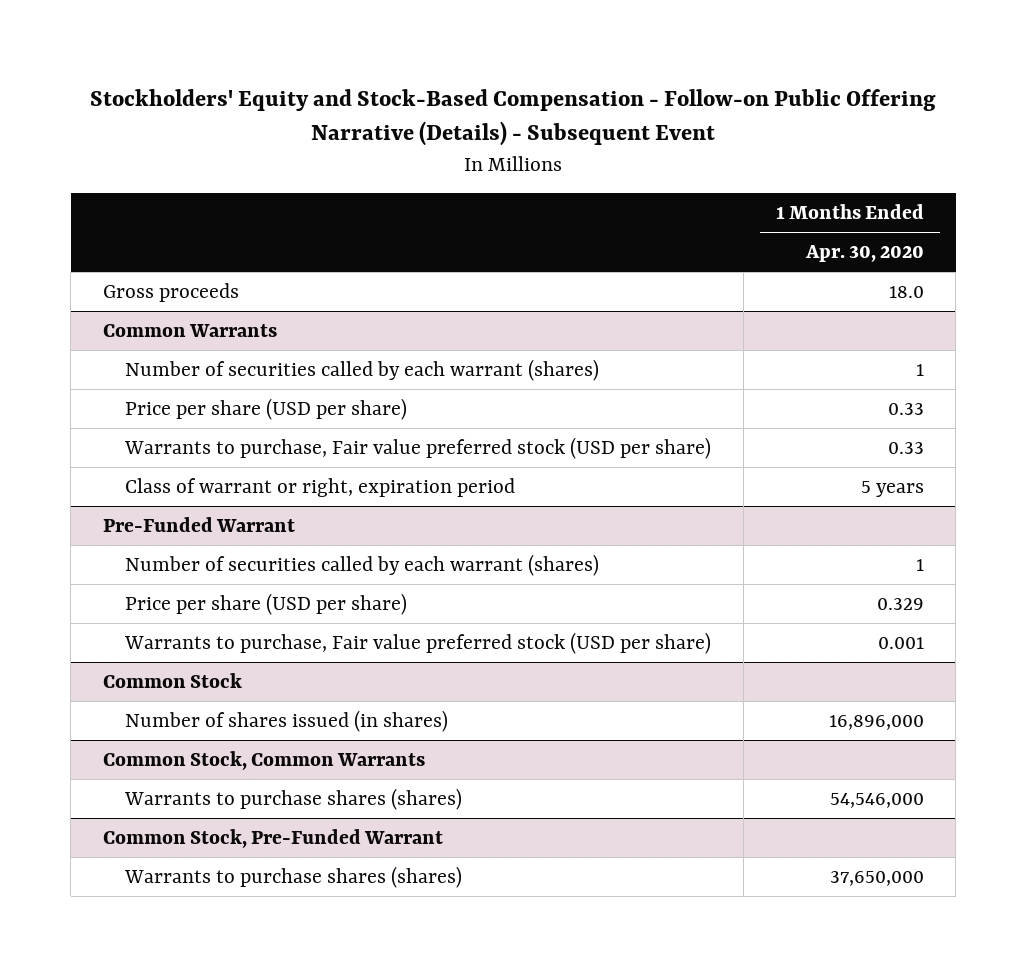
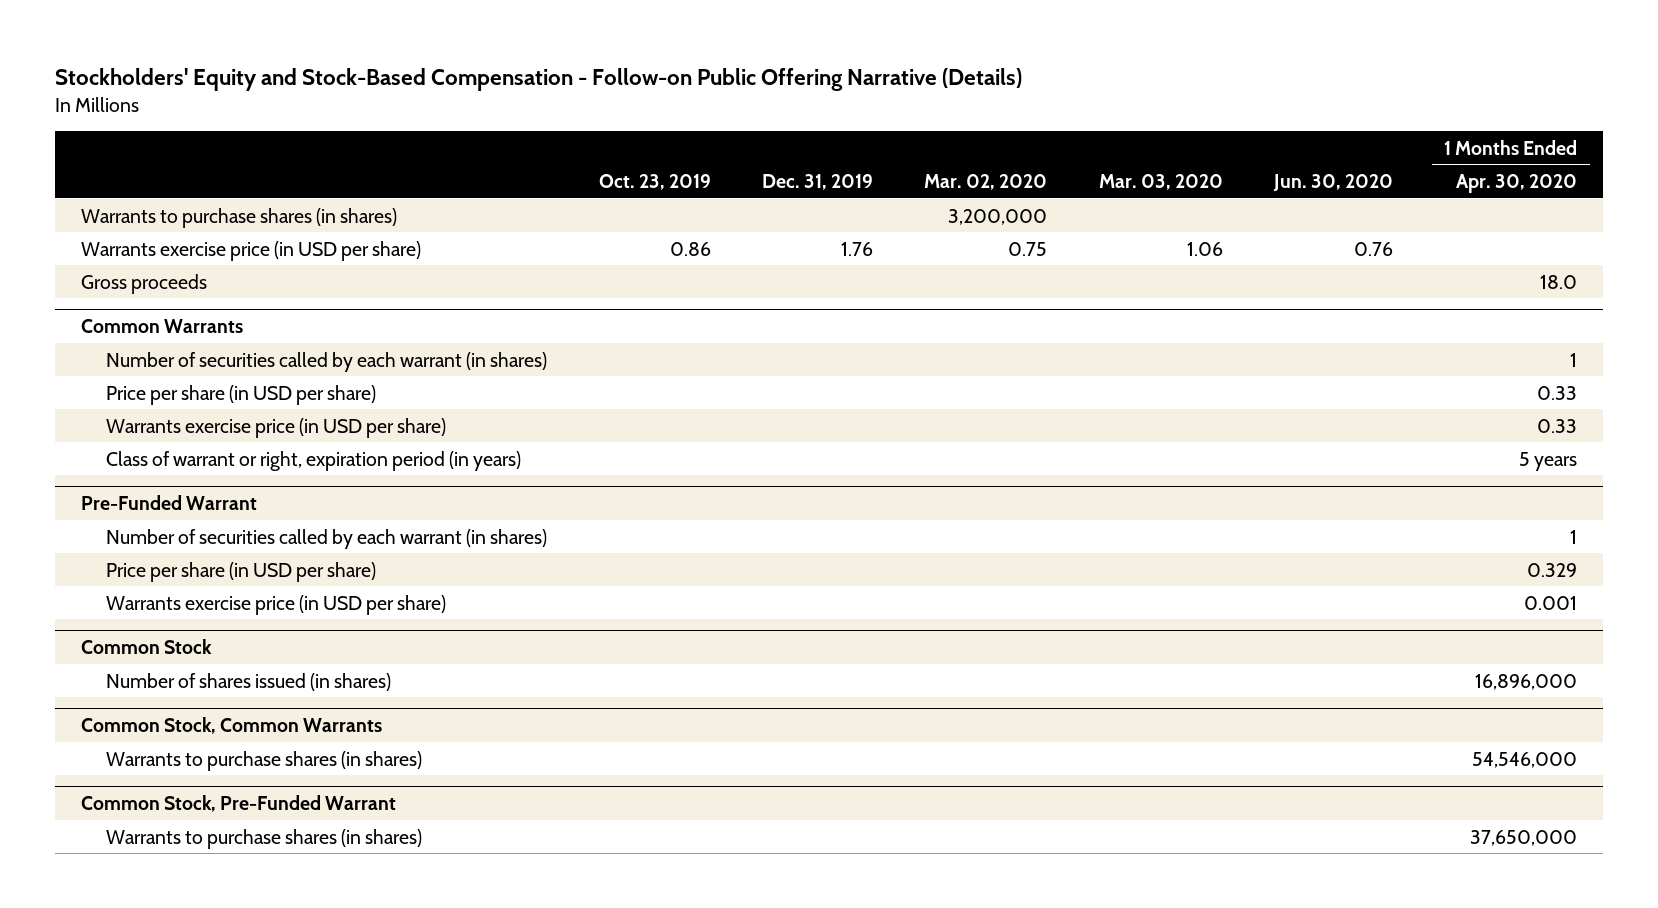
[90,88,937,147] Stockholders' Equity and Stock-Based Compensation - Follow-on Public Offering Narrative (Details) - Subsequent Event -> [55,68,1023,92] Stockholders' Equity and Stock-Based Compensation - Follow-on Public Offering Narrative (Details)
none -> [598,174,711,191] Oct. 23, 2019
none -> [762,174,874,191] Dec. 31, 2019
none -> [924,174,1048,191] Mar. 02, 2020
none -> [1098,174,1223,191] Mar. 03, 2020
none -> [1273,174,1394,192] Jun. 30, 2020
none -> [80,207,397,228] Warrants to purchase shares (in shares)
none -> [80,240,421,261] Warrants exercise price (in USD per share)
[125,358,600,381] Number of securities called by each warrant (shares) -> [106,351,548,372] Number of securities called by each warrant (in shares)
[125,397,408,420] Price per share (USD per share) -> [106,384,377,405] Price per share (in USD per share)
[124,436,712,459] Warrants to purchase, Fair value preferred stock (USD per share) -> [106,417,447,438] Warrants exercise price (in USD per share)
[125,477,516,497] Class of warrant or right, expiration period -> [106,450,522,471] Class of warrant or right, expiration period (in years)
[125,553,600,576] Number of securities called by each warrant (shares) -> [106,528,548,549] Number of securities called by each warrant (in shares)
[125,592,408,615] Price per share (USD per share) -> [106,561,377,582] Price per share (in USD per share)
[124,631,712,654] Warrants to purchase, Fair value preferred stock (USD per share) -> [106,594,447,615] Warrants exercise price (in USD per share)
[124,787,463,810] Warrants to purchase shares (shares) -> [106,750,423,771] Warrants to purchase shares (in shares)
[124,865,463,888] Warrants to purchase shares (shares) -> [106,828,423,849] Warrants to purchase shares (in shares)

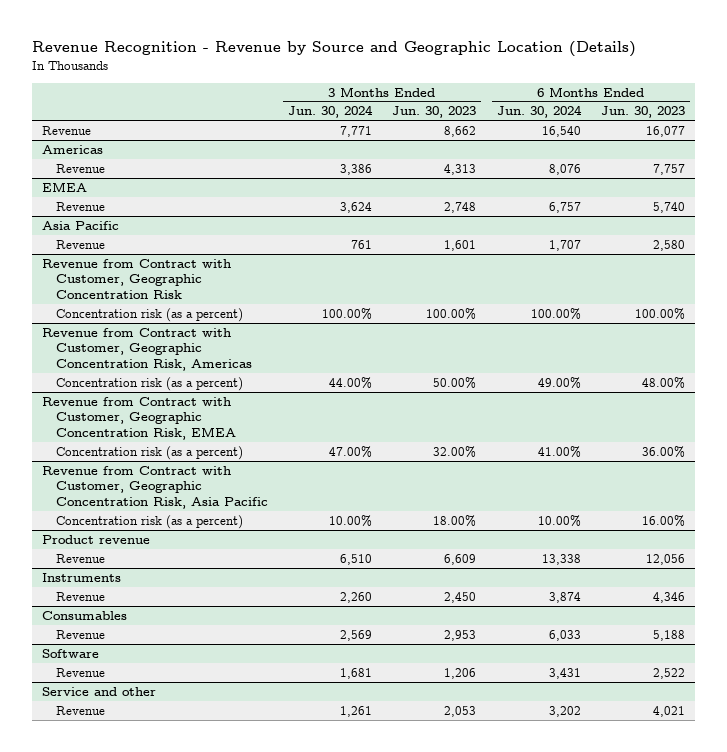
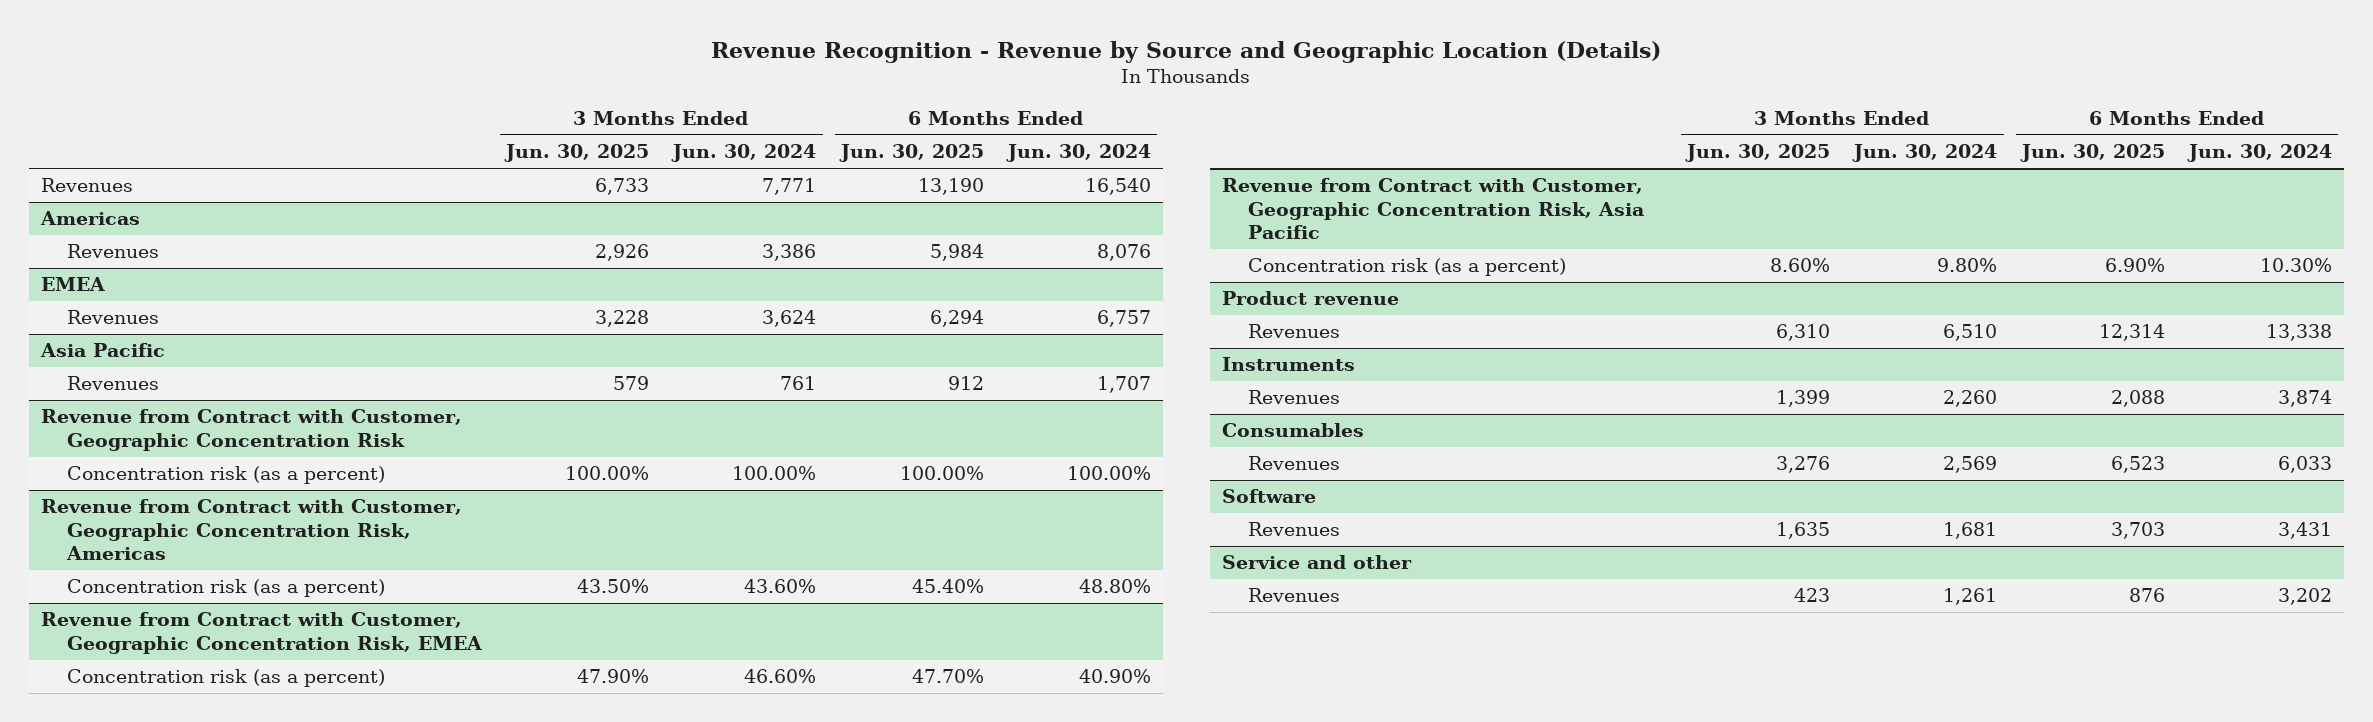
[392,106,477,119] Jun. 30, 2023 -> none
[600,106,685,119] Jun. 30, 2023 -> none
none -> [504,144,650,163] Jun. 30, 2025
none -> [838,144,984,163] Jun. 30, 2025
[42,125,92,135] Revenue -> [40,178,133,193] Revenues
[56,163,106,173] Revenue -> [67,244,160,259] Revenues
[56,201,106,211] Revenue -> [67,310,160,325] Revenues
[56,239,106,249] Revenue -> [67,376,160,391] Revenues
[329,376,373,389] 44.00% -> [744,579,817,594] 43.60%
[537,376,581,389] 49.00% -> [1078,579,1151,594] 48.80%
[329,445,373,458] 47.00% -> [744,669,817,684] 46.60%
[537,445,581,458] 41.00% -> [1078,669,1151,684] 40.90%
[329,514,373,527] 10.00% -> [1937,258,1998,273] 9.80%
[537,514,581,527] 10.00% -> [2259,258,2332,273] 10.30%
[56,553,106,563] Revenue -> [1248,324,1341,339] Revenues
[56,591,106,601] Revenue -> [1248,390,1341,405] Revenues
[56,629,106,639] Revenue -> [1248,456,1341,471] Revenues
[56,667,106,677] Revenue -> [1248,522,1341,537] Revenues
[56,705,106,715] Revenue -> [1248,588,1341,603] Revenues

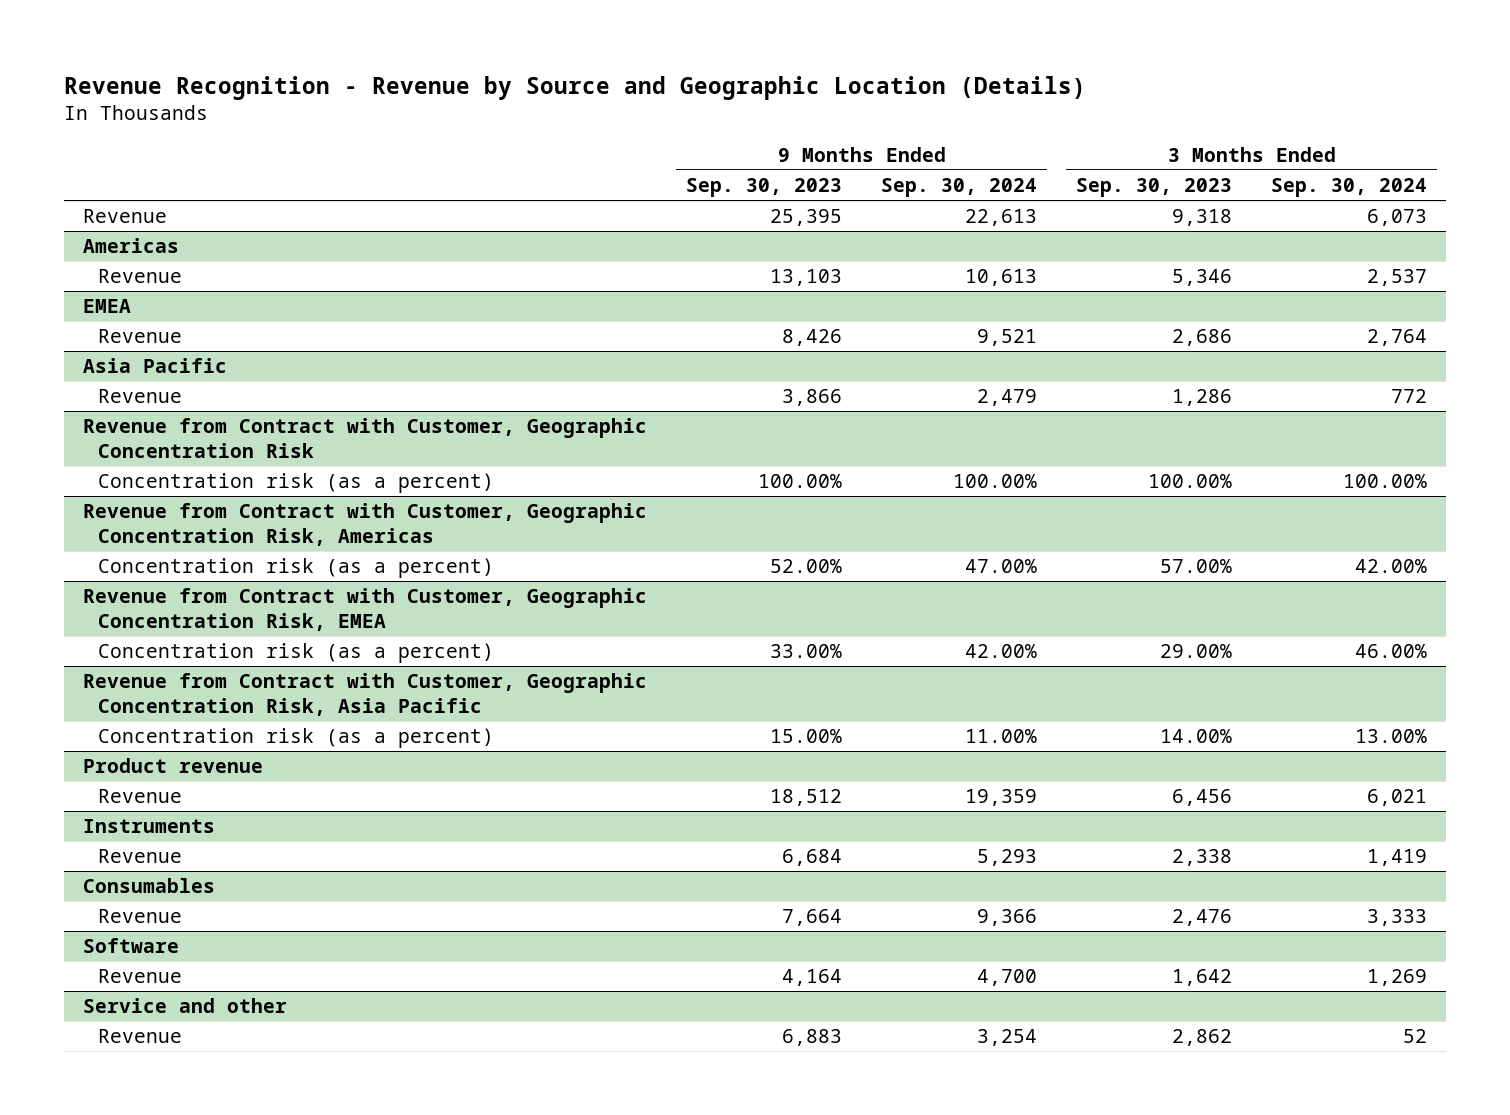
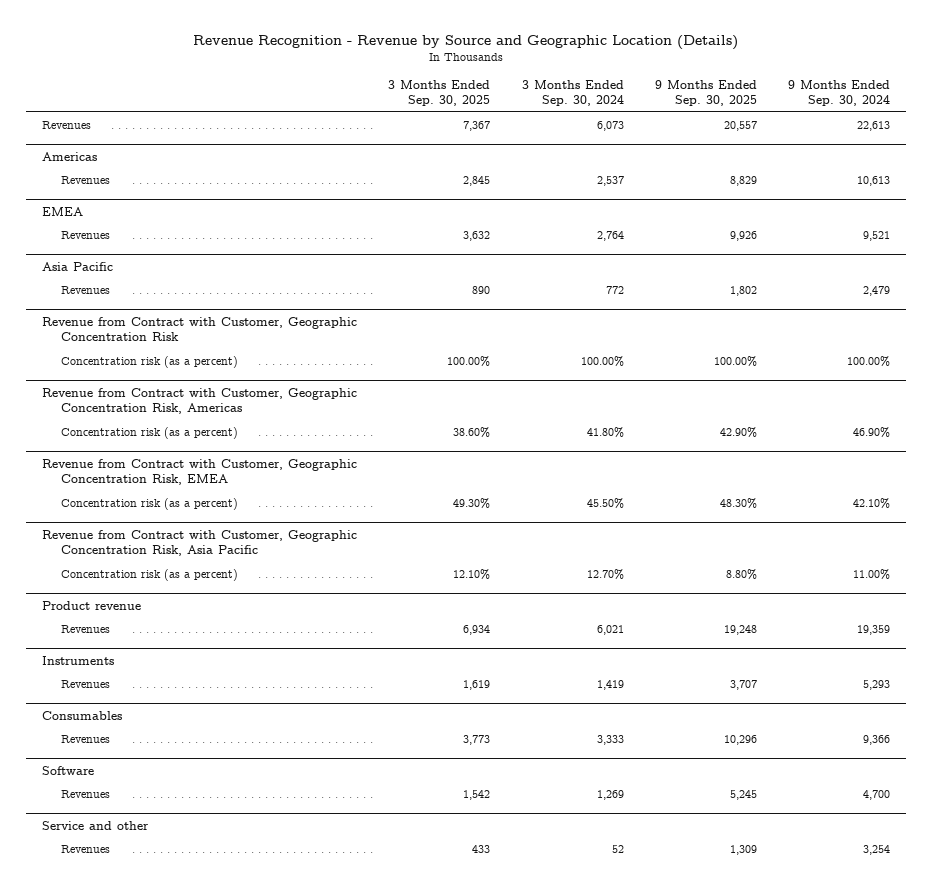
[686,178,843,198] Sep. 30, 2023 -> none
[1076,178,1233,198] Sep. 30, 2023 -> none
none -> [388,79,491,107] 3 Months Ended Sep. 30, 2025
none -> [654,79,757,107] 9 Months Ended Sep. 30, 2025
[83,209,168,224] Revenue -> [42,120,92,129] Revenues
[98,269,183,284] Revenue -> [60,175,110,184] Revenues
[98,329,183,344] Revenue -> [60,230,110,239] Revenues
[98,389,183,404] Revenue -> [60,285,110,294] Revenues
[965,559,1038,574] 47.00% -> [853,426,891,438] 46.90%
[1354,559,1427,574] 42.00% -> [586,426,624,438] 41.80%
[965,644,1038,659] 42.00% -> [853,497,891,509] 42.10%
[1354,644,1427,659] 46.00% -> [586,497,624,509] 45.50%
[1354,729,1427,744] 13.00% -> [586,568,624,580] 12.70%
[98,789,183,804] Revenue -> [60,624,110,633] Revenues
[98,849,183,864] Revenue -> [60,679,110,688] Revenues
[98,909,183,924] Revenue -> [60,734,110,743] Revenues
[98,969,183,984] Revenue -> [60,789,110,798] Revenues
[98,1029,183,1044] Revenue -> [60,844,110,853] Revenues

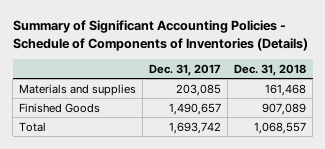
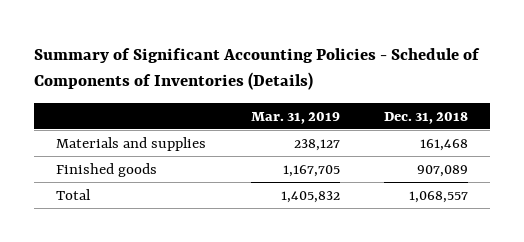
[149,63,222,76] Dec. 31, 2017 -> none
none -> [250,111,340,124] Mar. 31, 2019
[19,102,101,113] Finished Goods -> [56,162,158,177] Finished goods

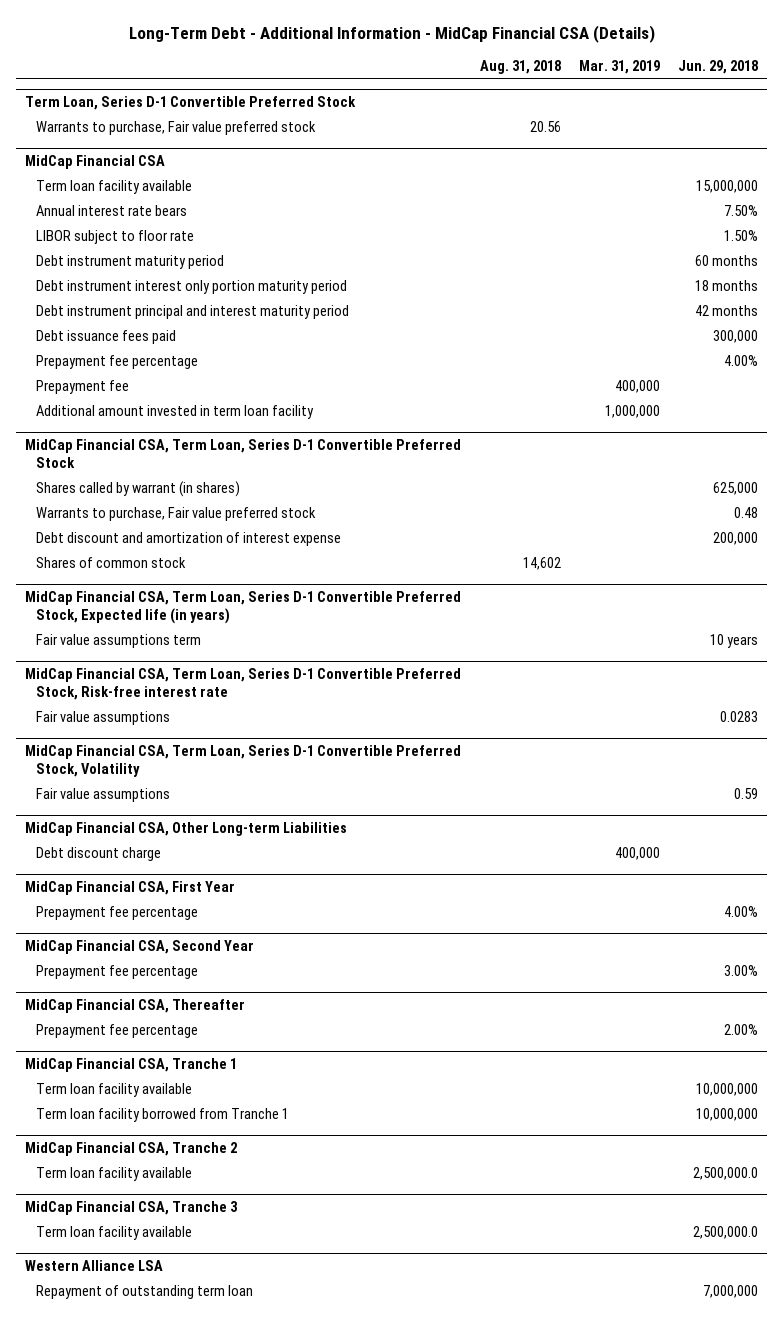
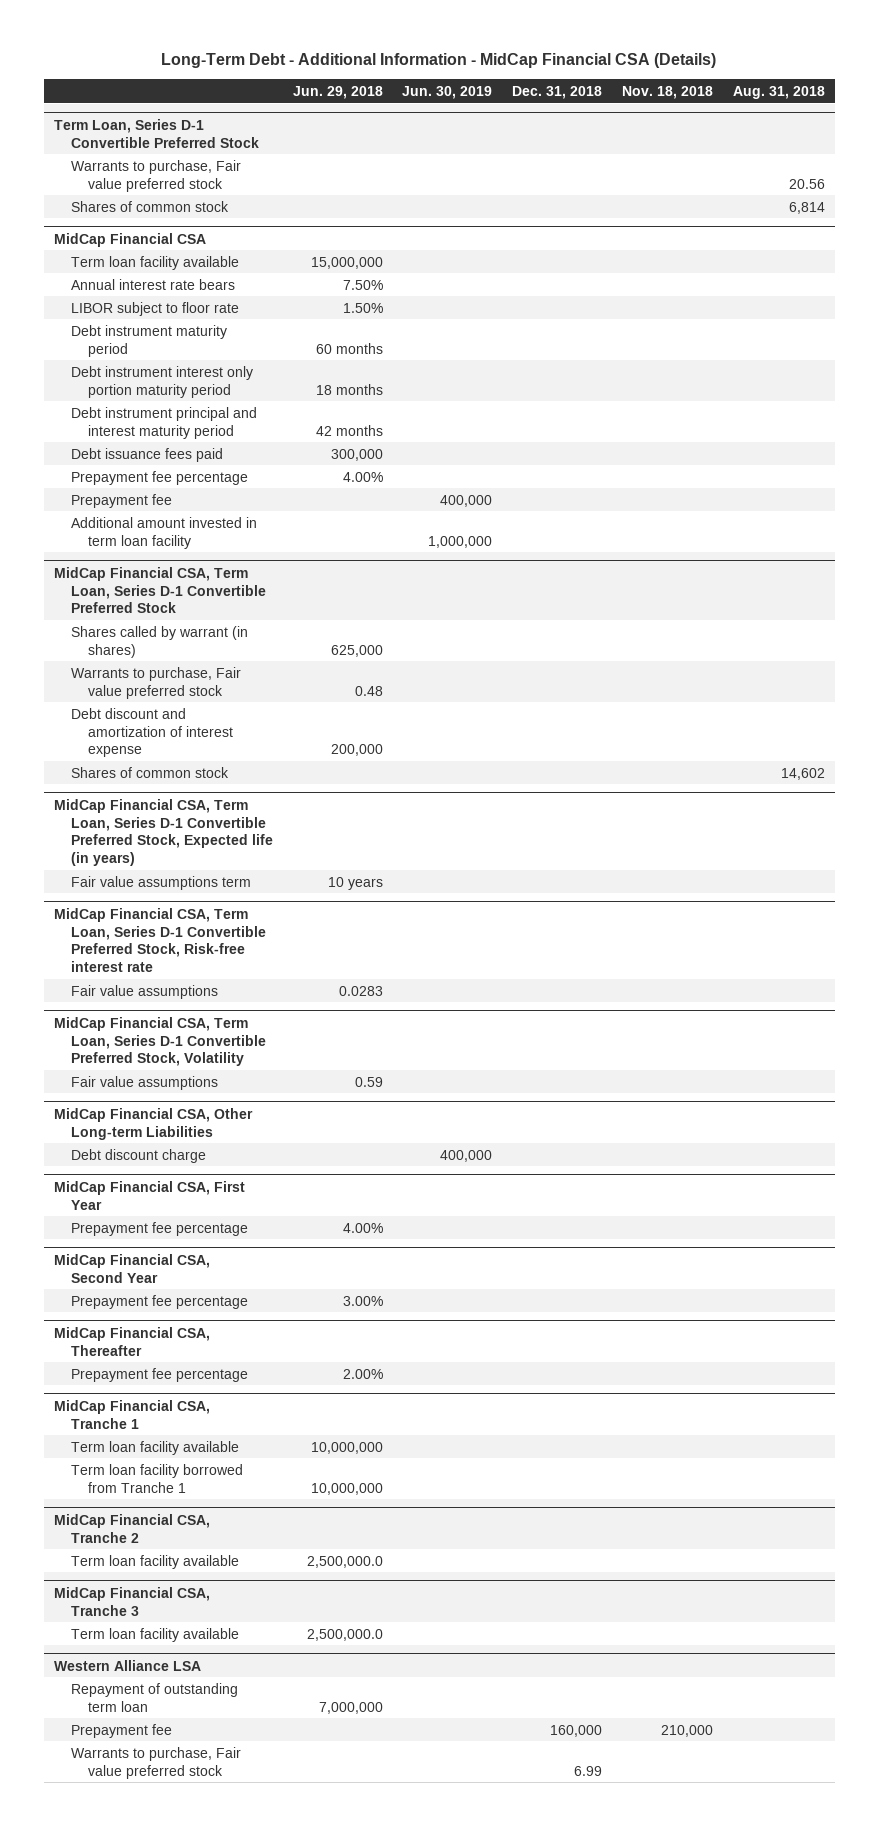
[578,60,660,75] Mar. 31, 2019 -> none
none -> [402,86,493,100] Jun. 30, 2019
none -> [512,86,603,100] Dec. 31, 2018
none -> [622,86,714,100] Nov. 18, 2018
none -> [70,200,229,212] Shares of common stock
none -> [70,1723,172,1738] Prepayment fee
none -> [70,1746,241,1779] Warrants to purchase, Fair value preferred stock

